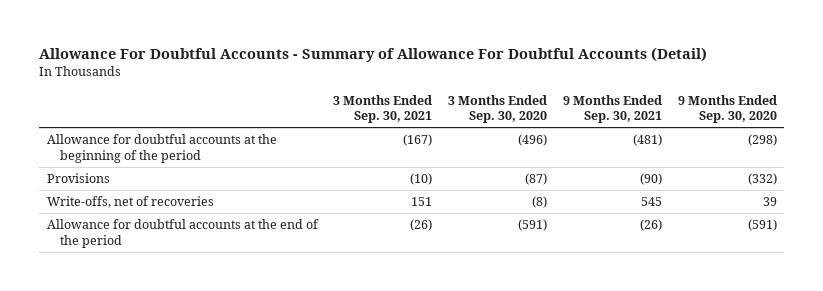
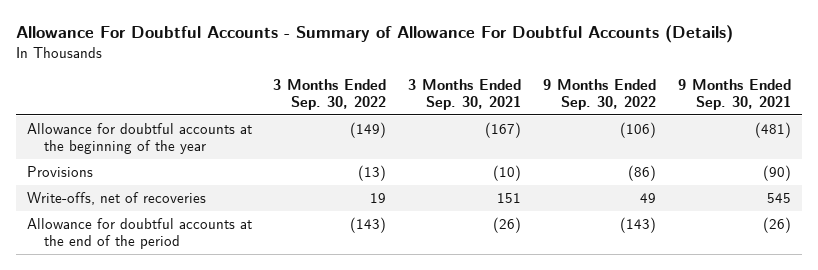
[38,46,707,62] Allowance For Doubtful Accounts - Summary of Allowance For Doubtful Accounts (Detail) -> [15,25,733,44] Allowance For Doubtful Accounts - Summary of Allowance For Doubtful Accounts (Details)
[448,94,548,123] 3 Months Ended Sep. 30, 2020 -> none
[677,94,777,123] 9 Months Ended Sep. 30, 2020 -> none
none -> [273,79,387,110] 3 Months Ended Sep. 30, 2022
none -> [543,79,657,110] 9 Months Ended Sep. 30, 2022
[46,134,277,163] Allowance for doubtful accounts at the beginning of the period -> [26,123,252,154] Allowance for doubtful accounts at the beginning of the year

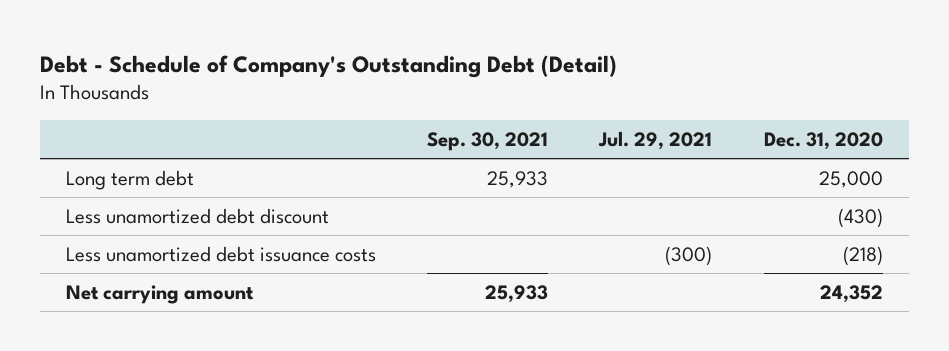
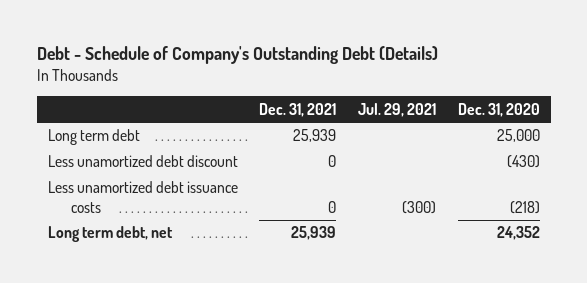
[40,54,618,78] Debt - Schedule of Company's Outstanding Debt (Detail) -> [36,46,438,65] Debt - Schedule of Company's Outstanding Debt (Details)
[427,131,549,151] Sep. 30, 2021 -> none
none -> [259,102,337,117] Dec. 31, 2021
[65,284,254,304] Net carrying amount -> [47,226,173,243] Long term debt, net

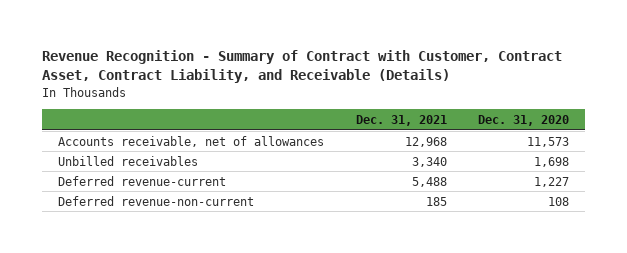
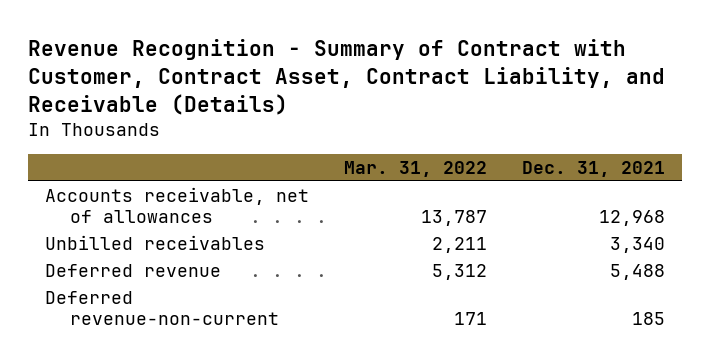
[478,114,570,126] Dec. 31, 2020 -> none
none -> [344,160,488,177] Mar. 31, 2022
[58,175,227,186] Deferred revenue-current -> [45,263,222,277] Deferred revenue

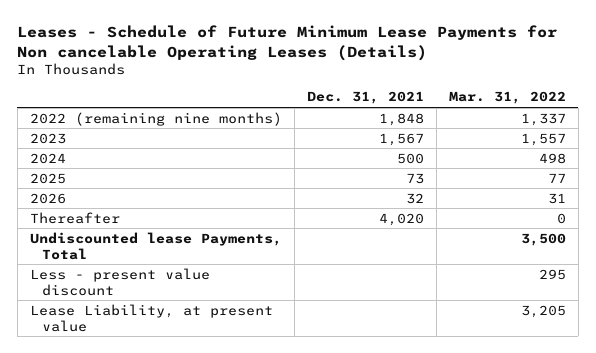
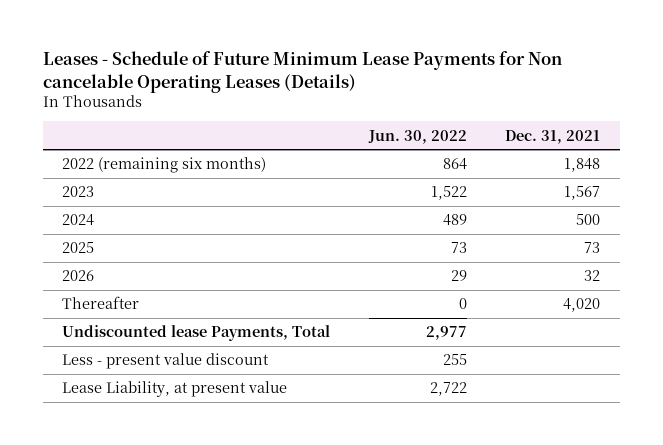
[448,91,566,105] Mar. 31, 2022 -> none
none -> [367,129,467,144] Jun. 30, 2022
[29,111,282,126] 2022 (remaining nine months) -> [62,157,267,174] 2022 (remaining six months)

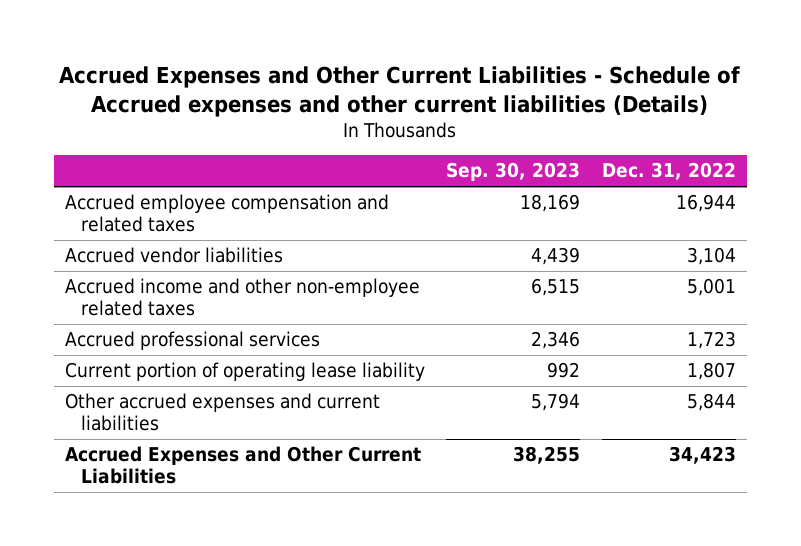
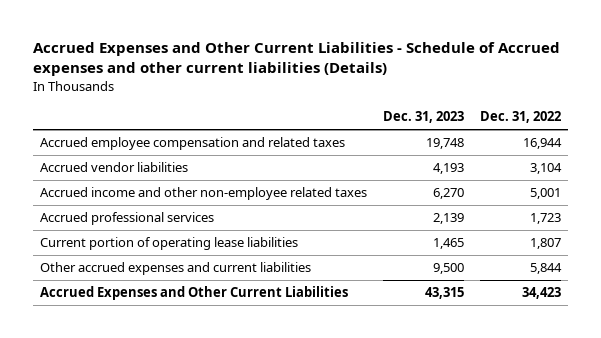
[446,162,581,182] Sep. 30, 2023 -> none
none -> [382,111,464,124] Dec. 31, 2023
[64,362,425,382] Current portion of operating lease liability -> [40,237,299,251] Current portion of operating lease liabilities

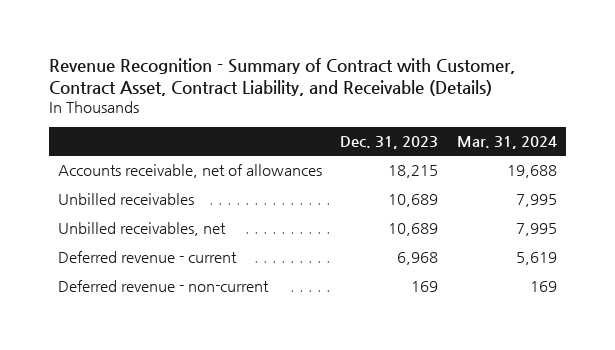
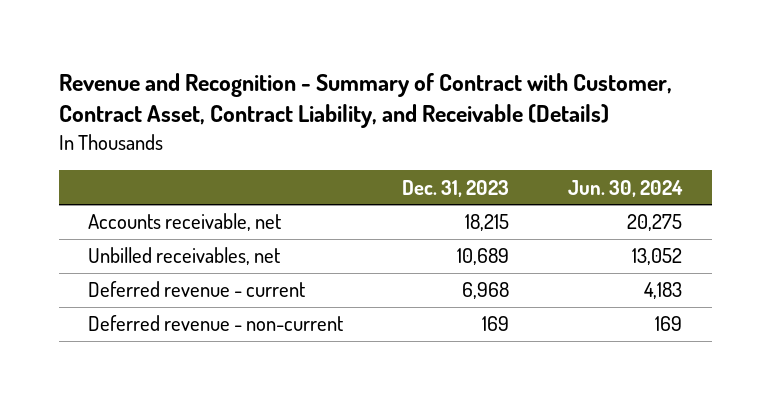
[48,57,515,97] Revenue Recognition - Summary of Contract with Customer, Contract Asset, Contract Liability, and Receivable (Details) -> [58,72,672,129] Revenue and Recognition - Summary of Contract with Customer, Contract Asset, Contract Liability, and Receivable (Details)
[456,135,557,149] Mar. 31, 2024 -> none
none -> [568,179,684,197] Jun. 30, 2024
[57,193,194,206] Unbilled receivables -> none
[57,164,322,179] Accounts receivable, net of allowances -> [88,213,282,232] Accounts receivable, net

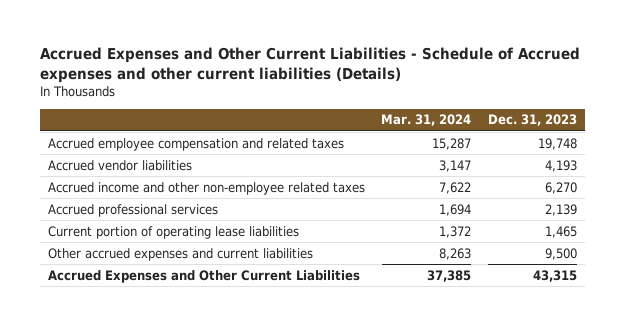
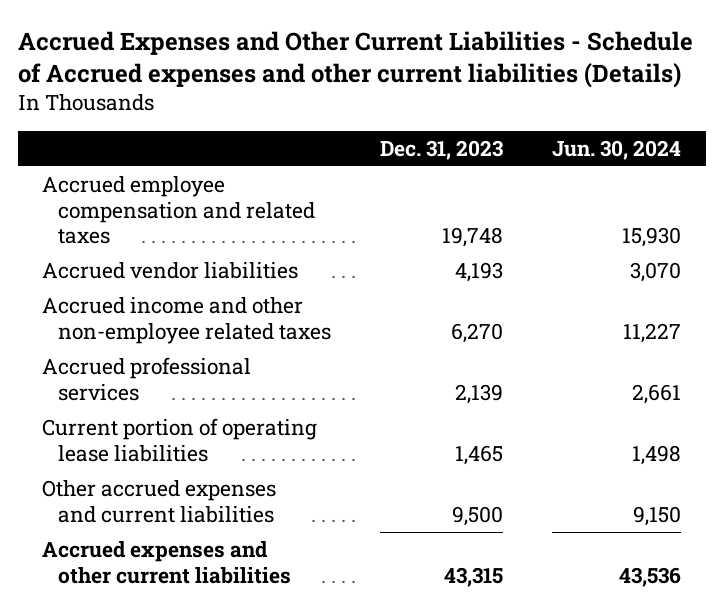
[381,114,472,127] Mar. 31, 2024 -> none
none -> [552,139,682,160] Jun. 30, 2024
[47,269,360,283] Accrued Expenses and Other Current Liabilities -> [42,540,292,584] Accrued expenses and other current liabilities

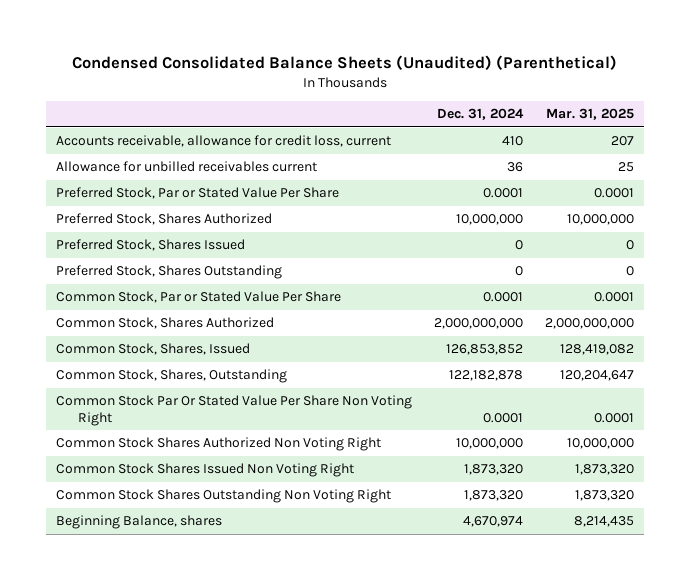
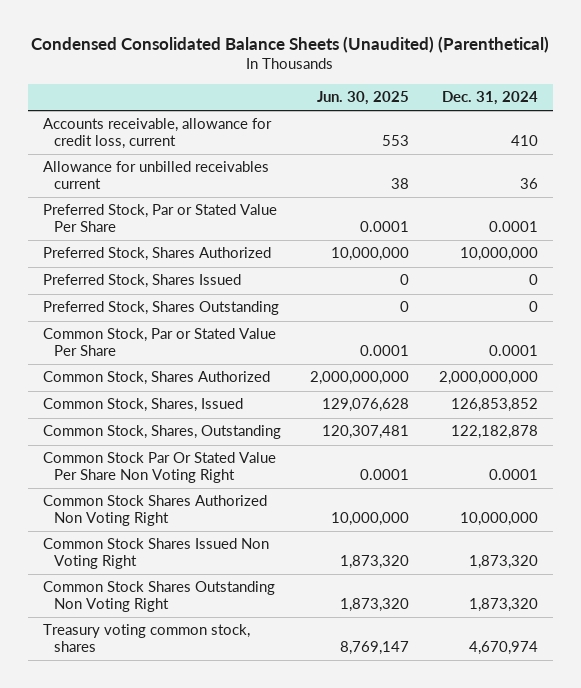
[545,108,634,121] Mar. 31, 2025 -> none
none -> [317,91,410,106] Jun. 30, 2025
[56,515,223,530] Beginning Balance, shares -> [42,624,250,652] Treasury voting common stock, shares

